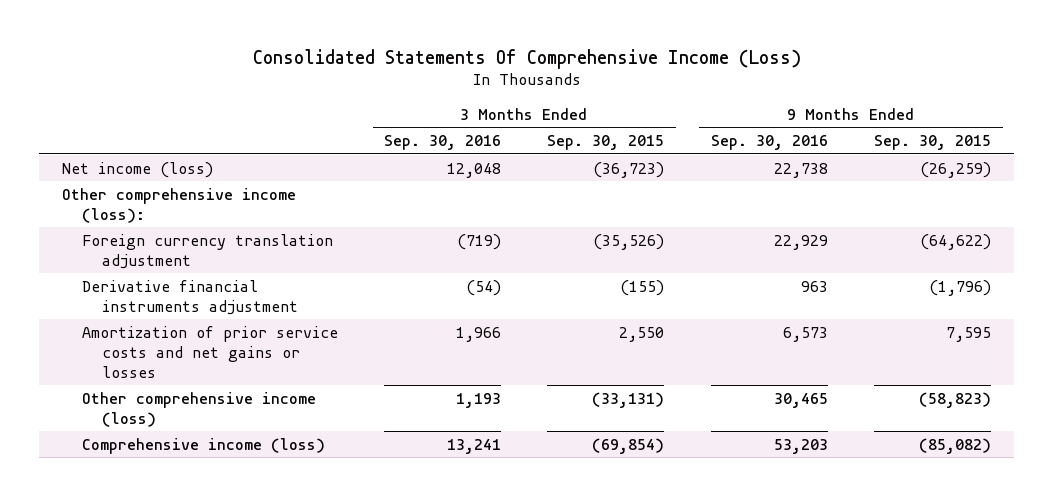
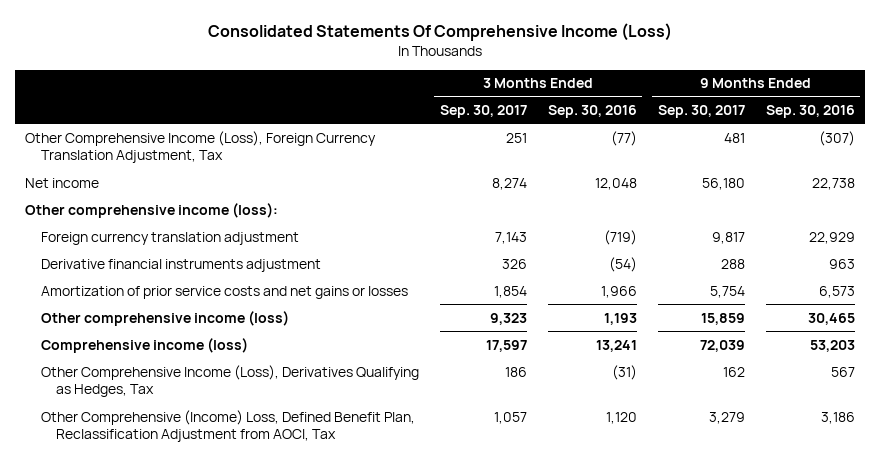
[547,135,665,151] Sep. 30, 2015 -> none
[874,135,992,151] Sep. 30, 2015 -> none
none -> [439,104,527,118] Sep. 30, 2017
none -> [657,104,745,118] Sep. 30, 2017
none -> [25,130,377,164] Other Comprehensive Income (Loss), Foreign Currency Translation Adjustment, Tax
[62,161,214,178] Net income (loss) -> [25,177,100,188] Net income
none -> [40,364,419,398] Other Comprehensive Income (Loss), Derivatives Qualifying as Hedges, Tax
none -> [40,409,415,443] Other Comprehensive (Income) Loss, Defined Benefit Plan, Reclassification Adjustment from AOCI, Tax

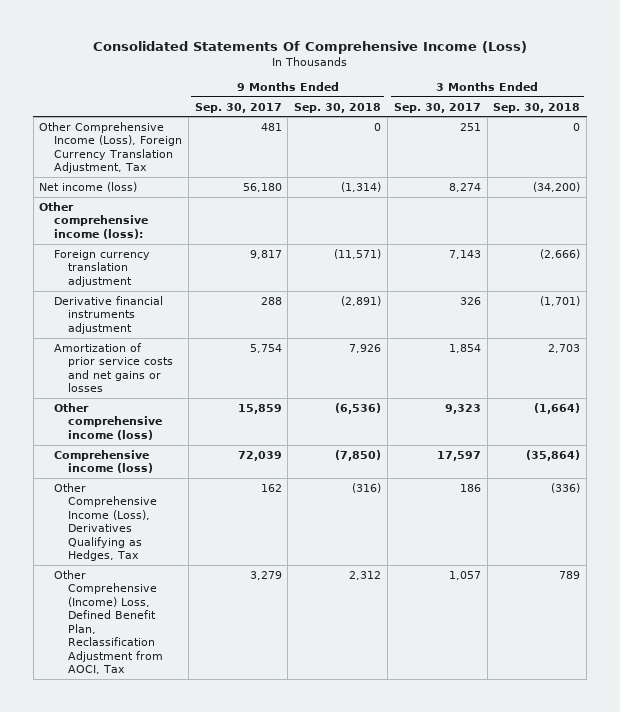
[547,104,637,118] Sep. 30, 2016 -> none
[765,104,855,118] Sep. 30, 2016 -> none
none -> [294,102,382,113] Sep. 30, 2018
none -> [493,102,581,113] Sep. 30, 2018
[25,177,100,188] Net income -> [39,181,138,192] Net income (loss)

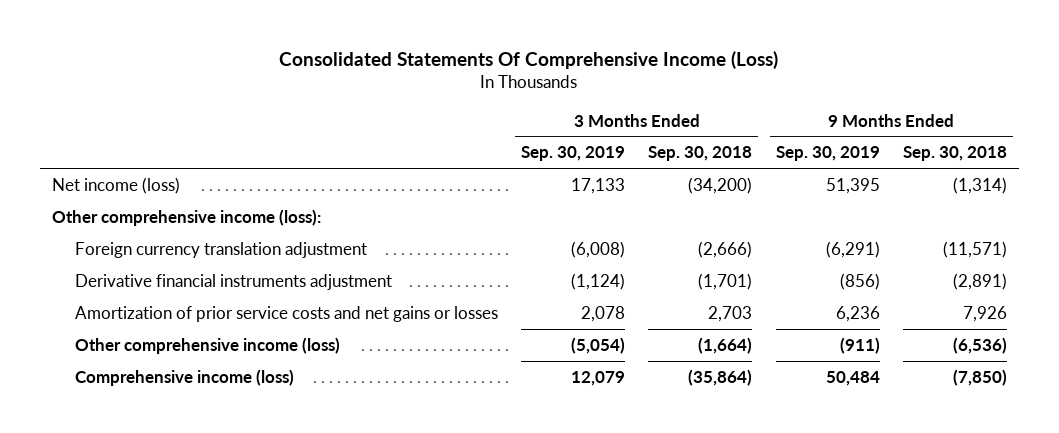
[194,102,282,113] Sep. 30, 2017 -> none
[393,102,481,113] Sep. 30, 2017 -> none
none -> [521,146,626,162] Sep. 30, 2019
none -> [775,146,880,162] Sep. 30, 2019
[39,121,182,174] Other Comprehensive Income (Loss), Foreign Currency Translation Adjustment, Tax -> none
[53,482,158,562] Other Comprehensive Income (Loss), Derivatives Qualifying as Hedges, Tax -> none
[53,569,164,675] Other Comprehensive (Income) Loss, Defined Benefit Plan, Reclassification Adjustment from AOCI, Tax -> none

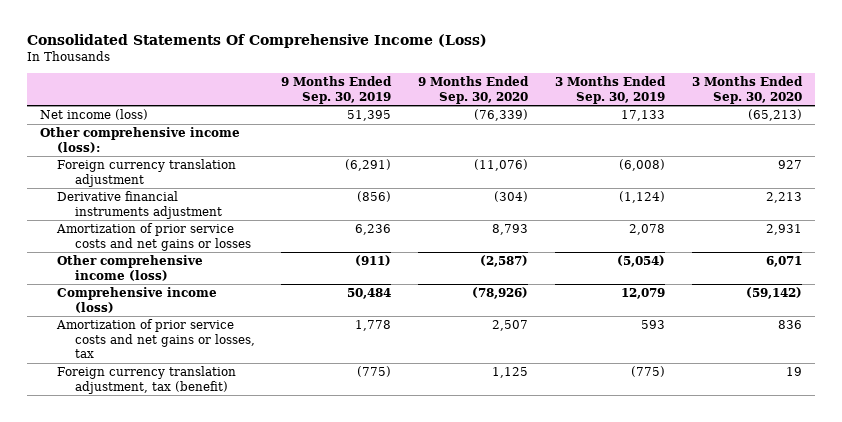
[648,146,753,162] Sep. 30, 2018 -> none
[903,146,1008,162] Sep. 30, 2018 -> none
none -> [418,76,530,104] 9 Months Ended Sep. 30, 2020
none -> [691,76,803,104] 3 Months Ended Sep. 30, 2020
none -> [56,319,255,358] Amortization of prior service costs and net gains or losses, tax
none -> [57,366,237,394] Foreign currency translation adjustment, tax (benefit)

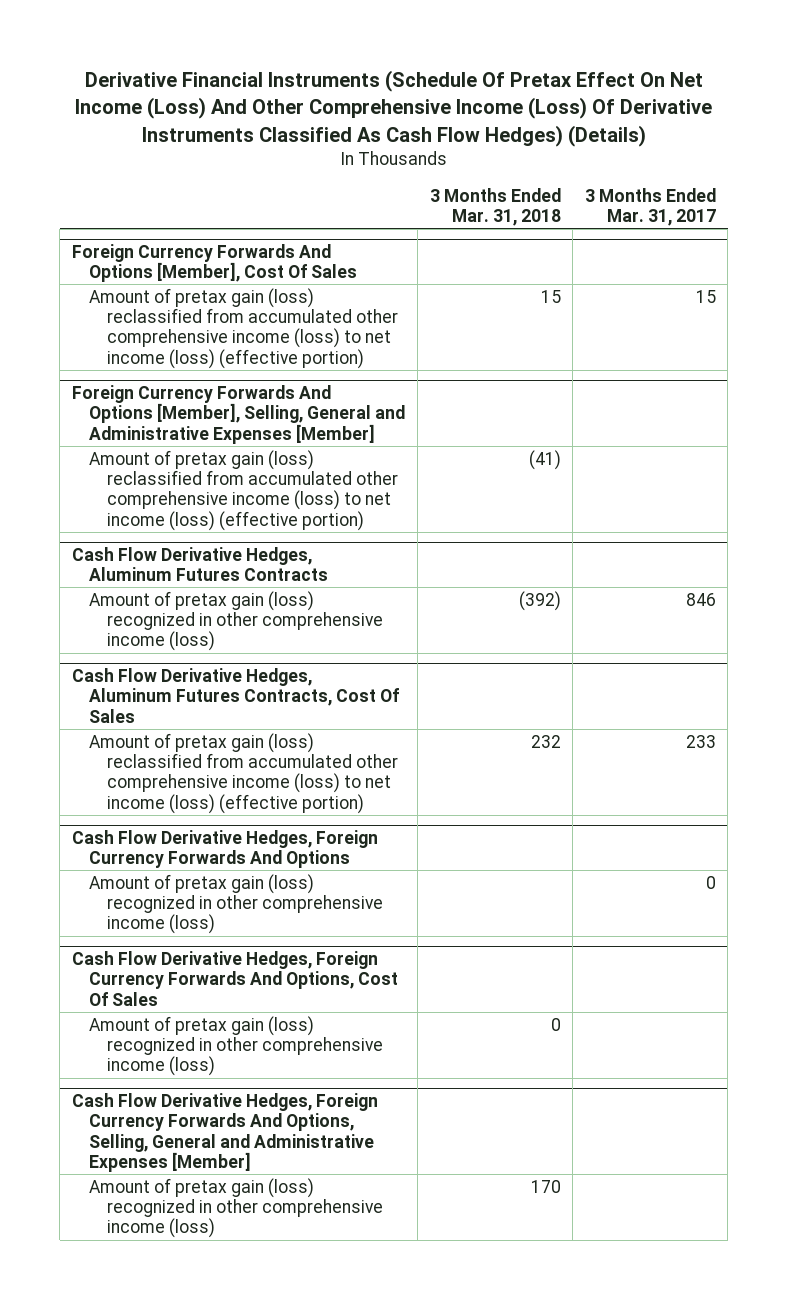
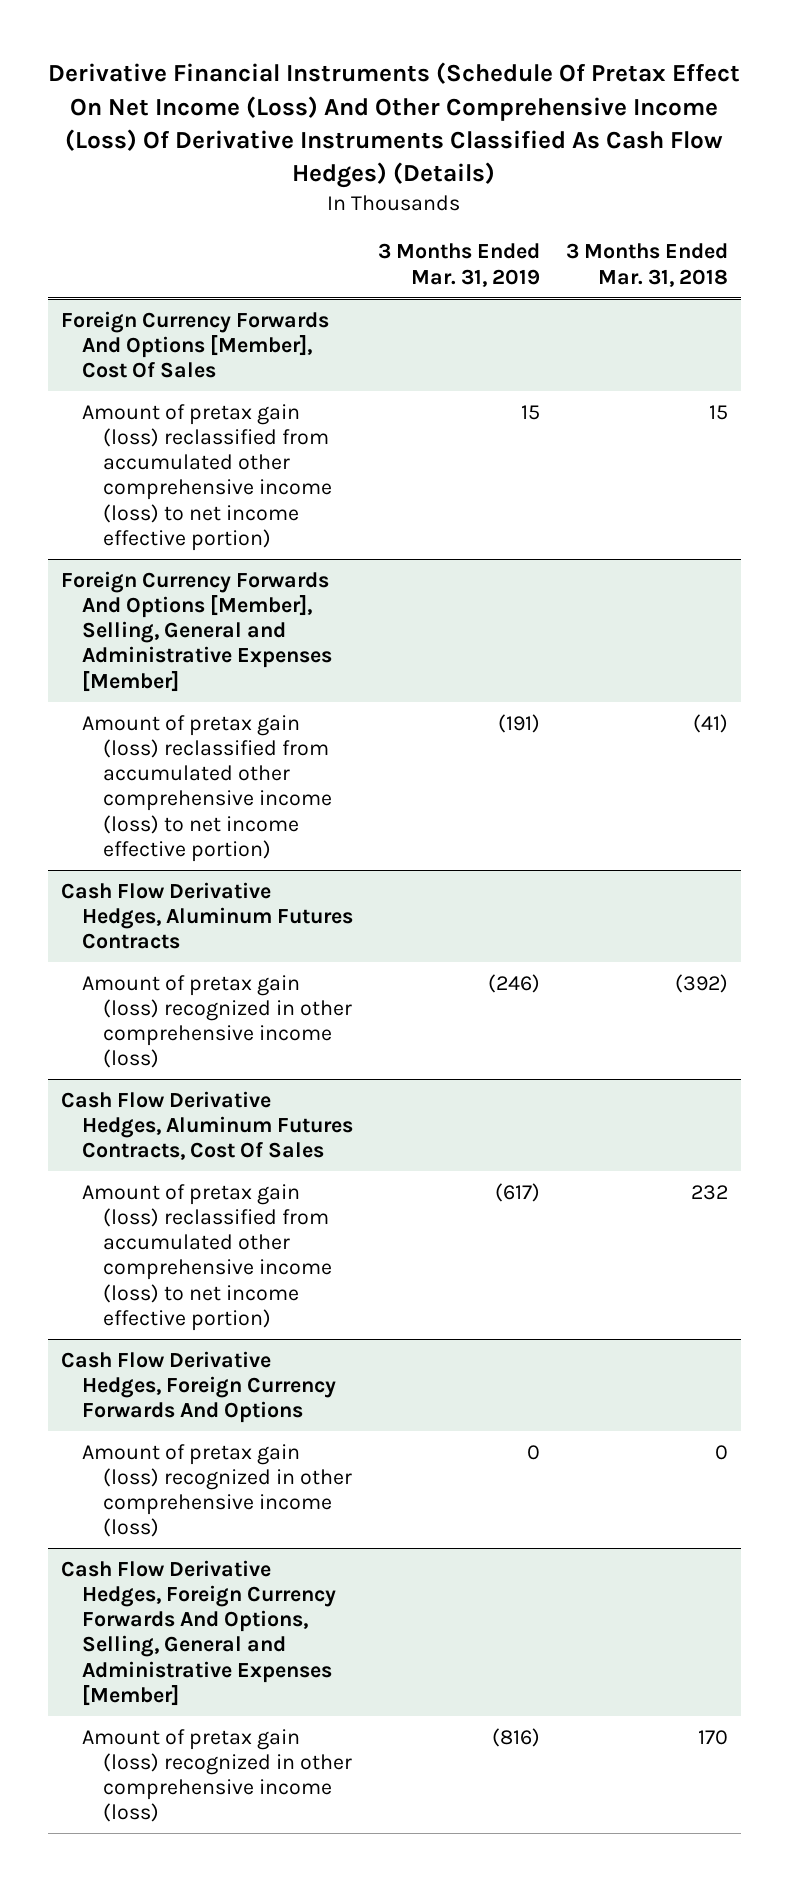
[584,187,716,226] 3 Months Ended Mar. 31, 2017 -> none
none -> [378,243,541,287] 3 Months Ended Mar. 31, 2019
[89,287,399,369] Amount of pretax gain (loss) reclassified from accumulated other comprehensive income (loss) to net income (loss) (effective portion) -> [81,403,332,551] Amount of pretax gain (loss) reclassified from accumulated other comprehensive income (loss) to net income effective portion)
[89,449,399,531] Amount of pretax gain (loss) reclassified from accumulated other comprehensive income (loss) to net income (loss) (effective portion) -> [81,714,332,862] Amount of pretax gain (loss) reclassified from accumulated other comprehensive income (loss) to net income effective portion)
[89,732,399,814] Amount of pretax gain (loss) reclassified from accumulated other comprehensive income (loss) to net income (loss) (effective portion) -> [81,1183,332,1331] Amount of pretax gain (loss) reclassified from accumulated other comprehensive income (loss) to net income effective portion)
[89,873,384,935] Amount of pretax gain (loss) recognized in other comprehensive income (loss) -> none
[71,950,399,1006] Cash Flow Derivative Hedges, Foreign Currency Forwards And Options, Cost Of Sales -> none

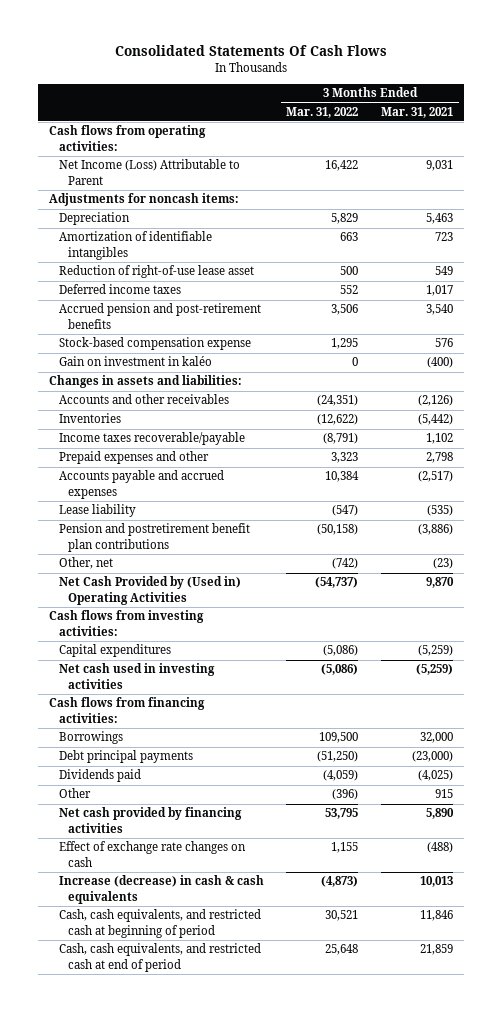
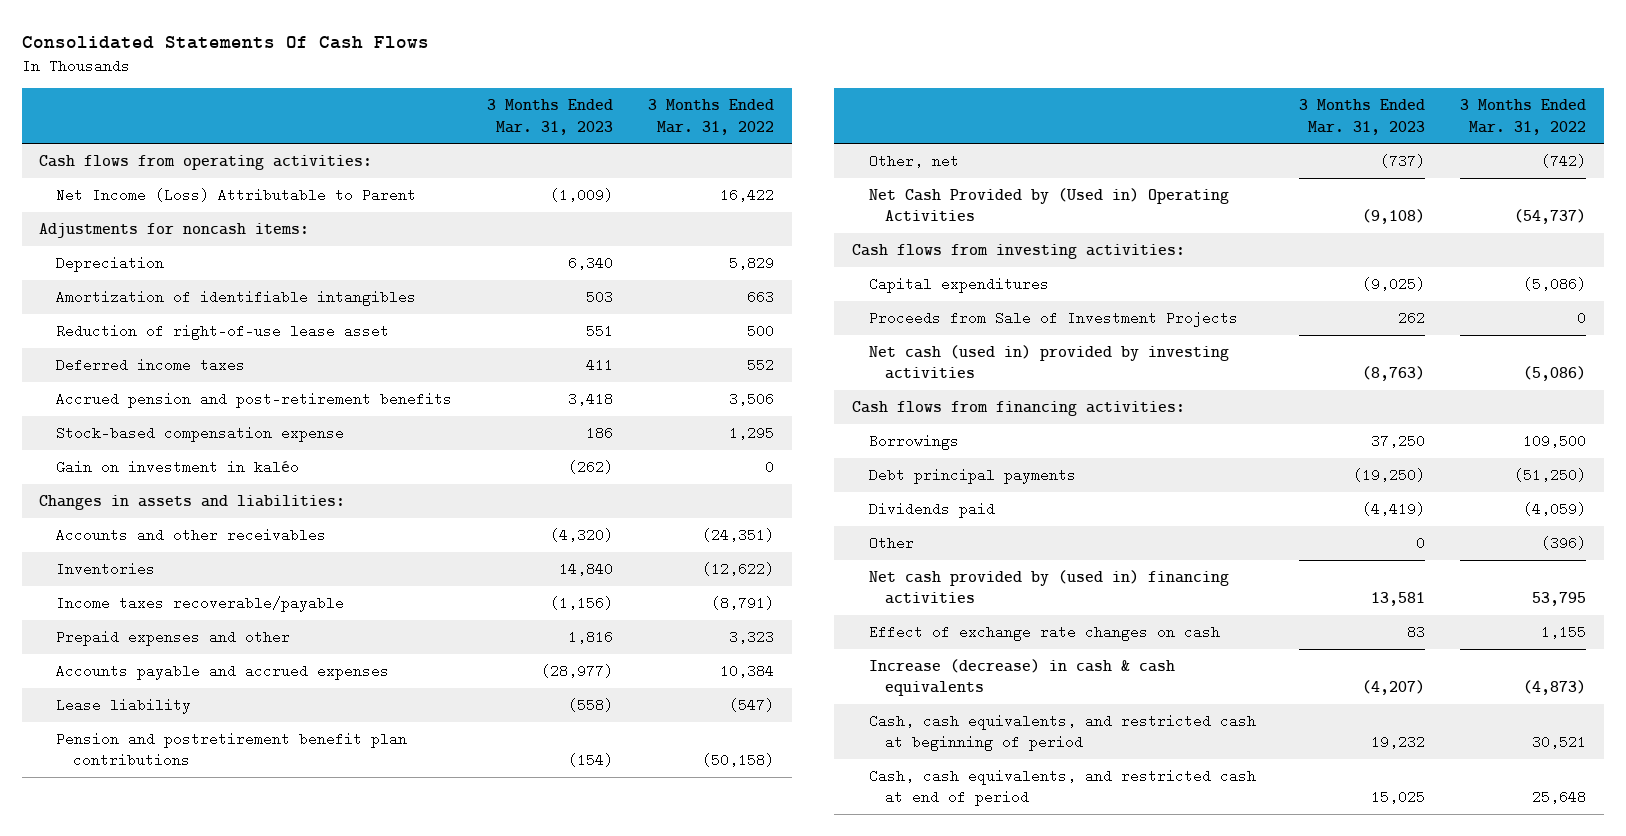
[381,106,454,118] Mar. 31, 2021 -> none
none -> [487,99,614,135] 3 Months Ended Mar. 31, 2023
none -> [868,311,1238,328] Proceeds from Sale of Investment Projects
[58,663,215,689] Net cash used in investing activities -> [868,345,1229,380] Net cash (used in) provided by investing activities
[58,807,242,833] Net cash provided by financing activities -> [868,570,1229,605] Net cash provided by (used in) financing activities

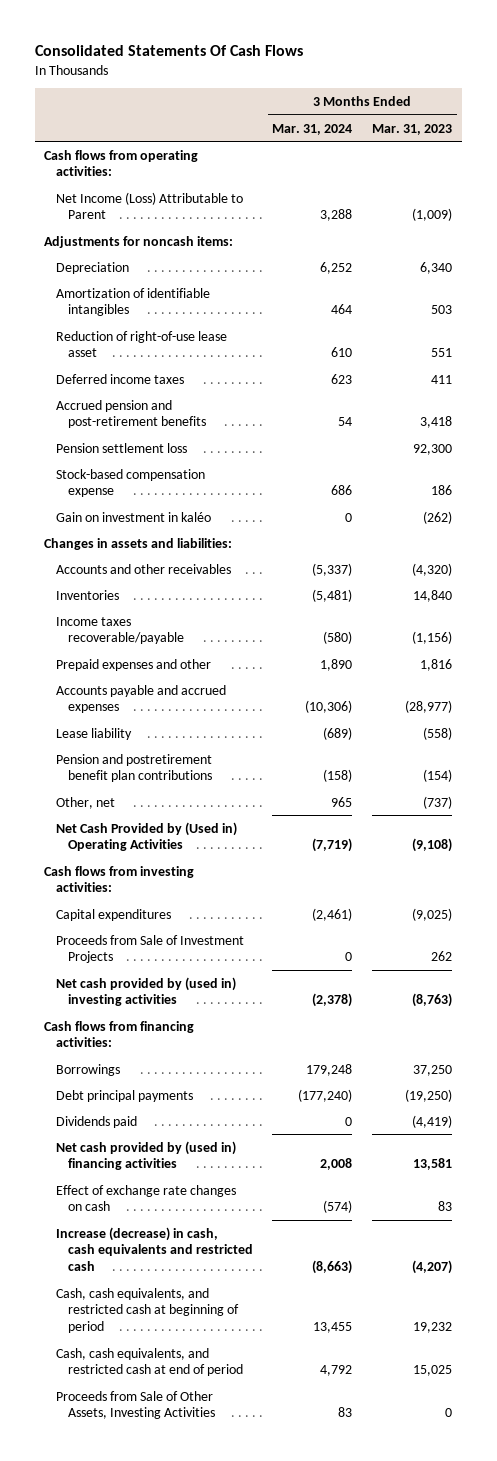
[648,99,775,135] 3 Months Ended Mar. 31, 2022 -> none
none -> [272,123,353,135] Mar. 31, 2024
none -> [56,442,188,453] Pension settlement loss
[868,345,1229,380] Net cash (used in) provided by investing activities -> [56,976,237,1007] Net cash provided by (used in) investing activities
[868,536,914,551] Other -> none
[868,659,1175,697] Increase (decrease) in cash & cash equivalents -> [56,1226,253,1271] Increase (decrease) in cash, cash equivalents and restricted cash
none -> [56,1390,215,1420] Proceeds from Sale of Other Assets, Investing Activities

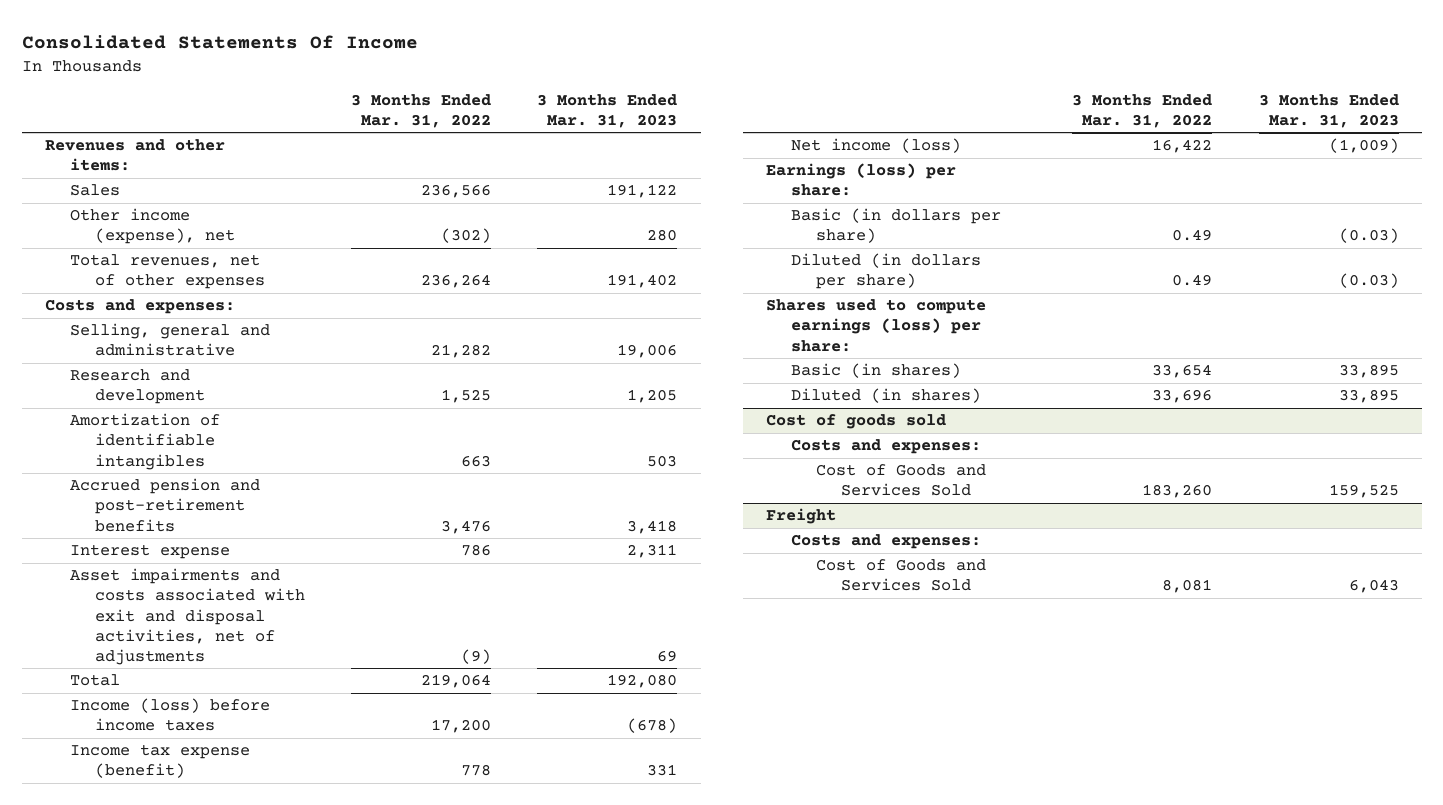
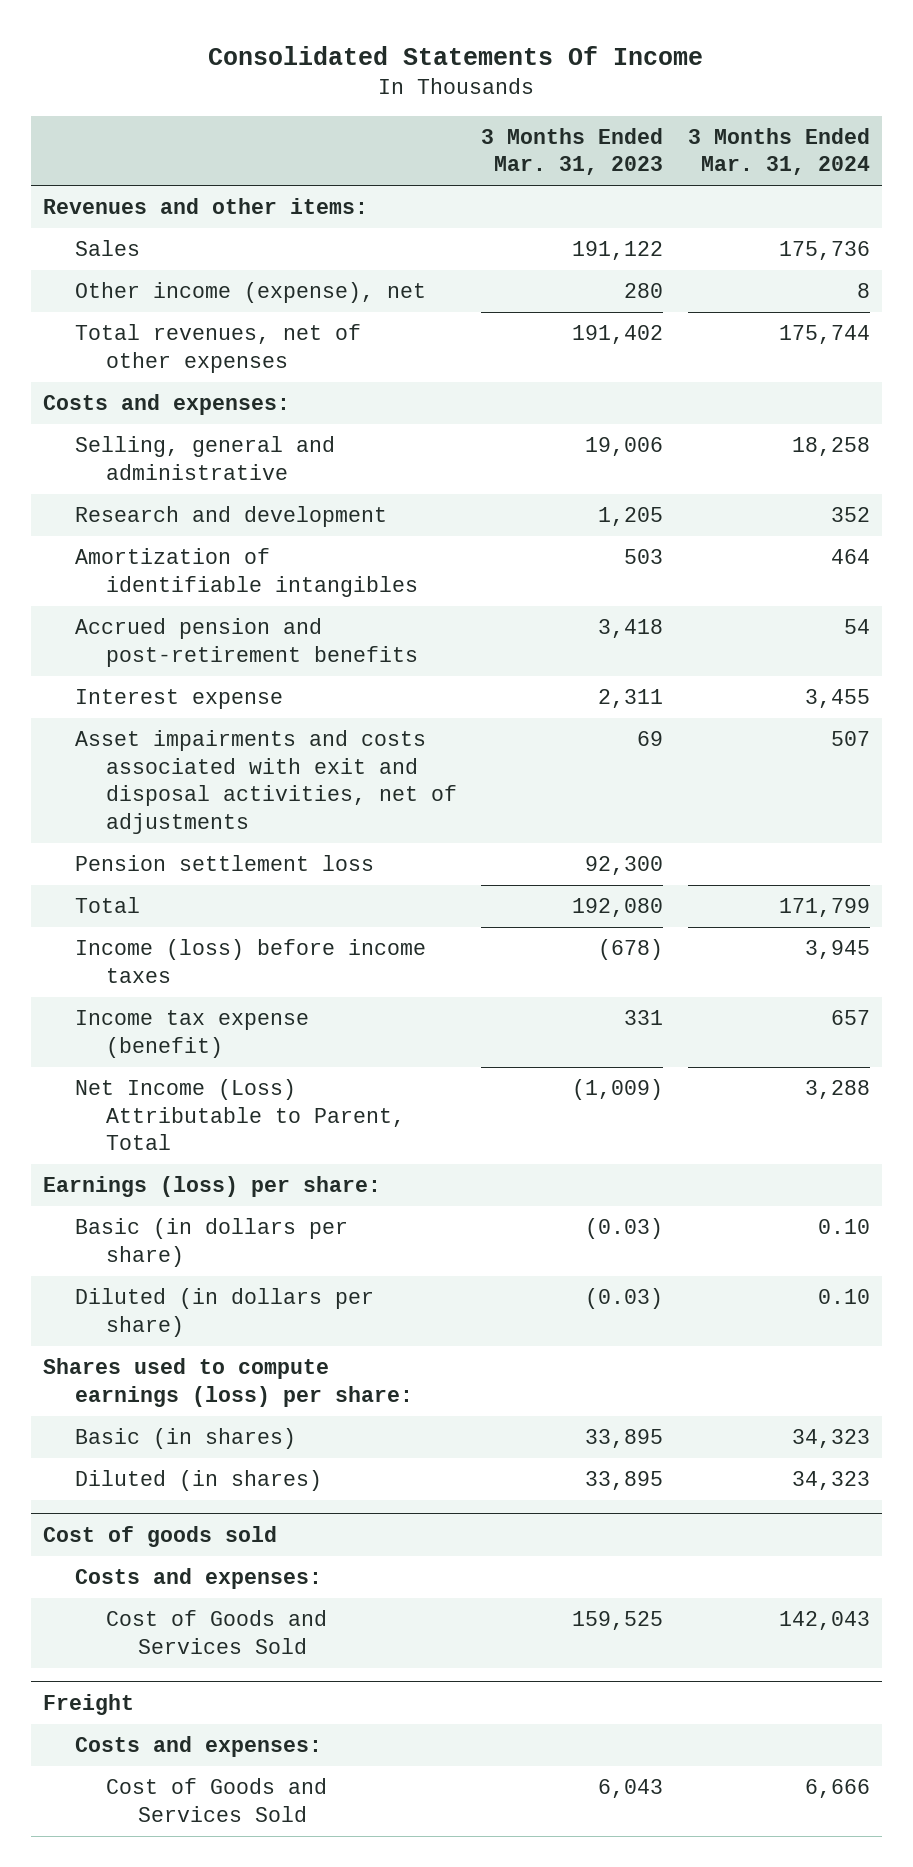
[351,93,492,129] 3 Months Ended Mar. 31, 2022 -> none
none -> [687,127,870,176] 3 Months Ended Mar. 31, 2024
none -> [74,855,374,872] Pension settlement loss
[791,138,962,154] Net income (loss) -> [74,1079,406,1151] Net Income (Loss) Attributable to Parent, Total

